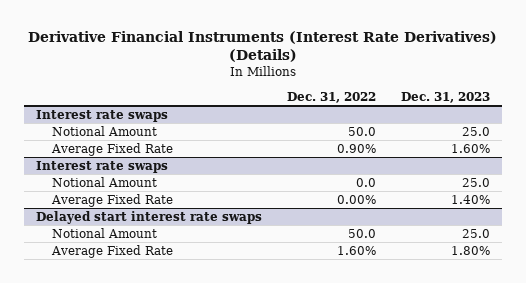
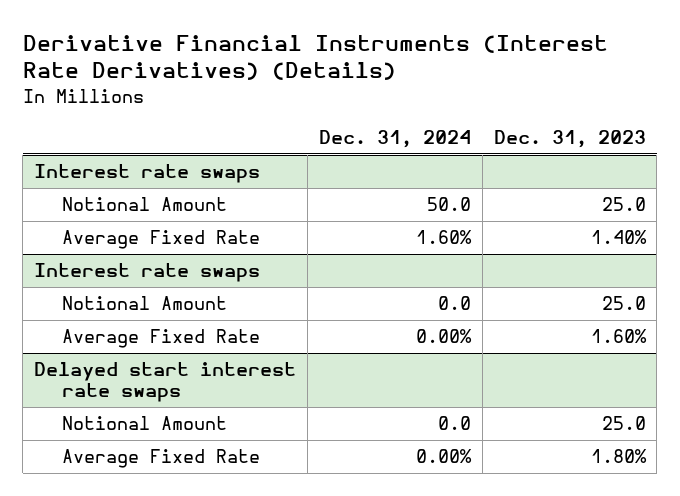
[287,91,377,103] Dec. 31, 2022 -> none
none -> [318,129,471,148] Dec. 31, 2024
[50,193,173,207] Average Fixed Rate -> [62,230,261,250] Average Fixed Rate
[50,142,173,156] Average Fixed Rate -> [62,329,261,349] Average Fixed Rate

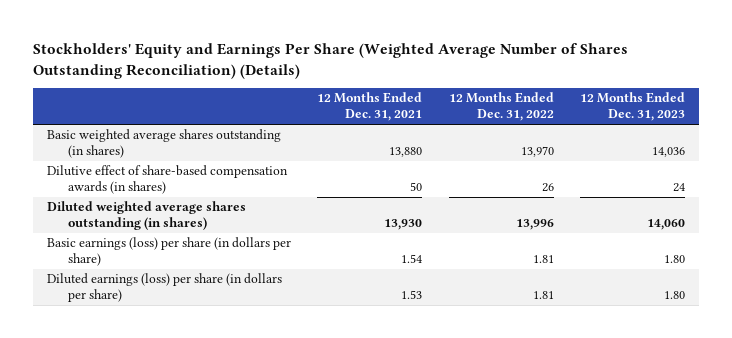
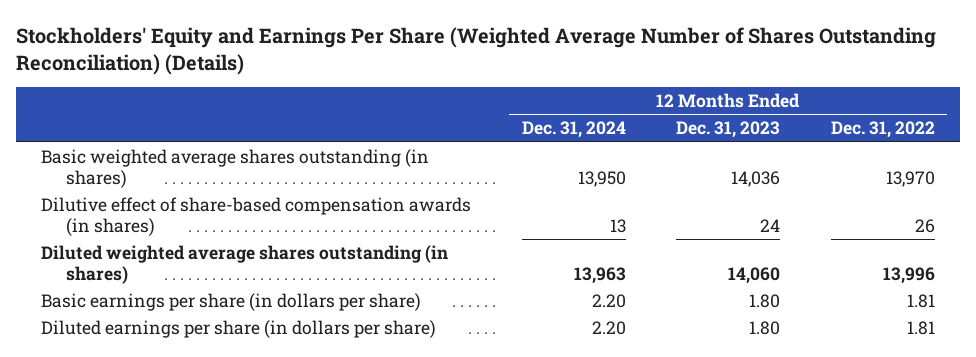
[317,92,423,122] 12 Months Ended Dec. 31, 2021 -> none
none -> [521,121,626,139] Dec. 31, 2024
[46,237,291,267] Basic earnings (loss) per share (in dollars per share) -> [41,292,422,311] Basic earnings per share (in dollars per share)
[46,273,282,303] Diluted earnings (loss) per share (in dollars per share) -> [41,319,437,338] Diluted earnings per share (in dollars per share)

